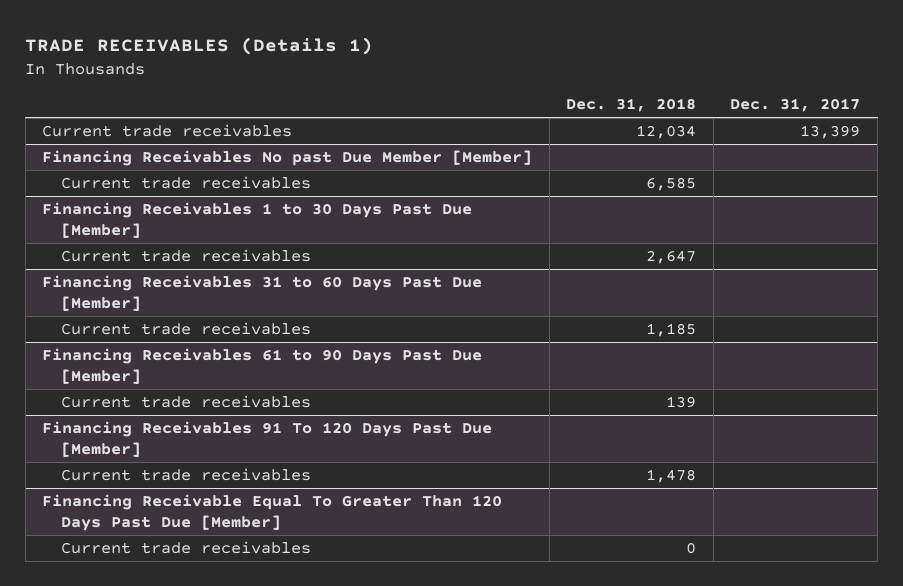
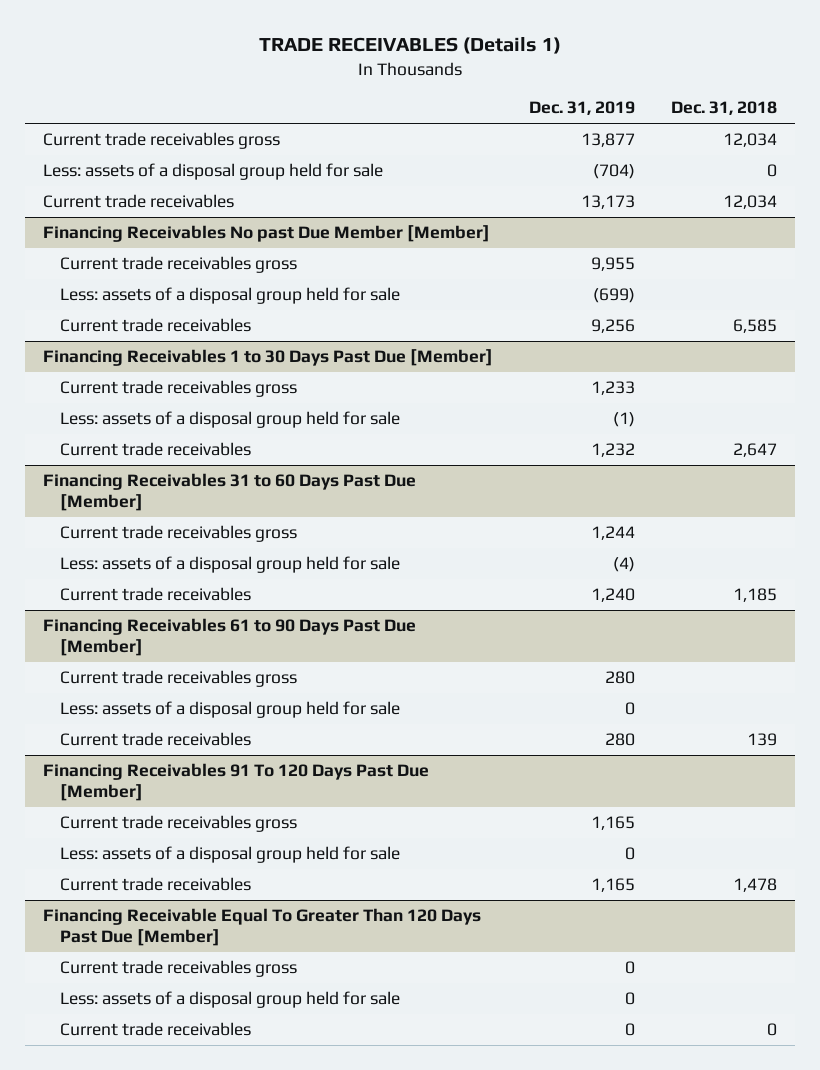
[730,98,861,113] Dec. 31, 2017 -> none
none -> [528,101,635,116] Dec. 31, 2019
none -> [42,132,280,150] Current trade receivables gross
none -> [42,163,383,181] Less: assets of a disposal group held for sale
none -> [60,256,298,274] Current trade receivables gross
none -> [60,287,401,305] Less: assets of a disposal group held for sale
none -> [60,380,298,398] Current trade receivables gross
none -> [60,411,401,429] Less: assets of a disposal group held for sale
none -> [60,525,298,543] Current trade receivables gross
none -> [60,556,401,574] Less: assets of a disposal group held for sale
none -> [60,670,298,688] Current trade receivables gross
none -> [60,701,401,719] Less: assets of a disposal group held for sale
none -> [60,815,298,833] Current trade receivables gross
none -> [60,846,401,864] Less: assets of a disposal group held for sale
none -> [60,960,298,978] Current trade receivables gross
none -> [60,991,401,1009] Less: assets of a disposal group held for sale

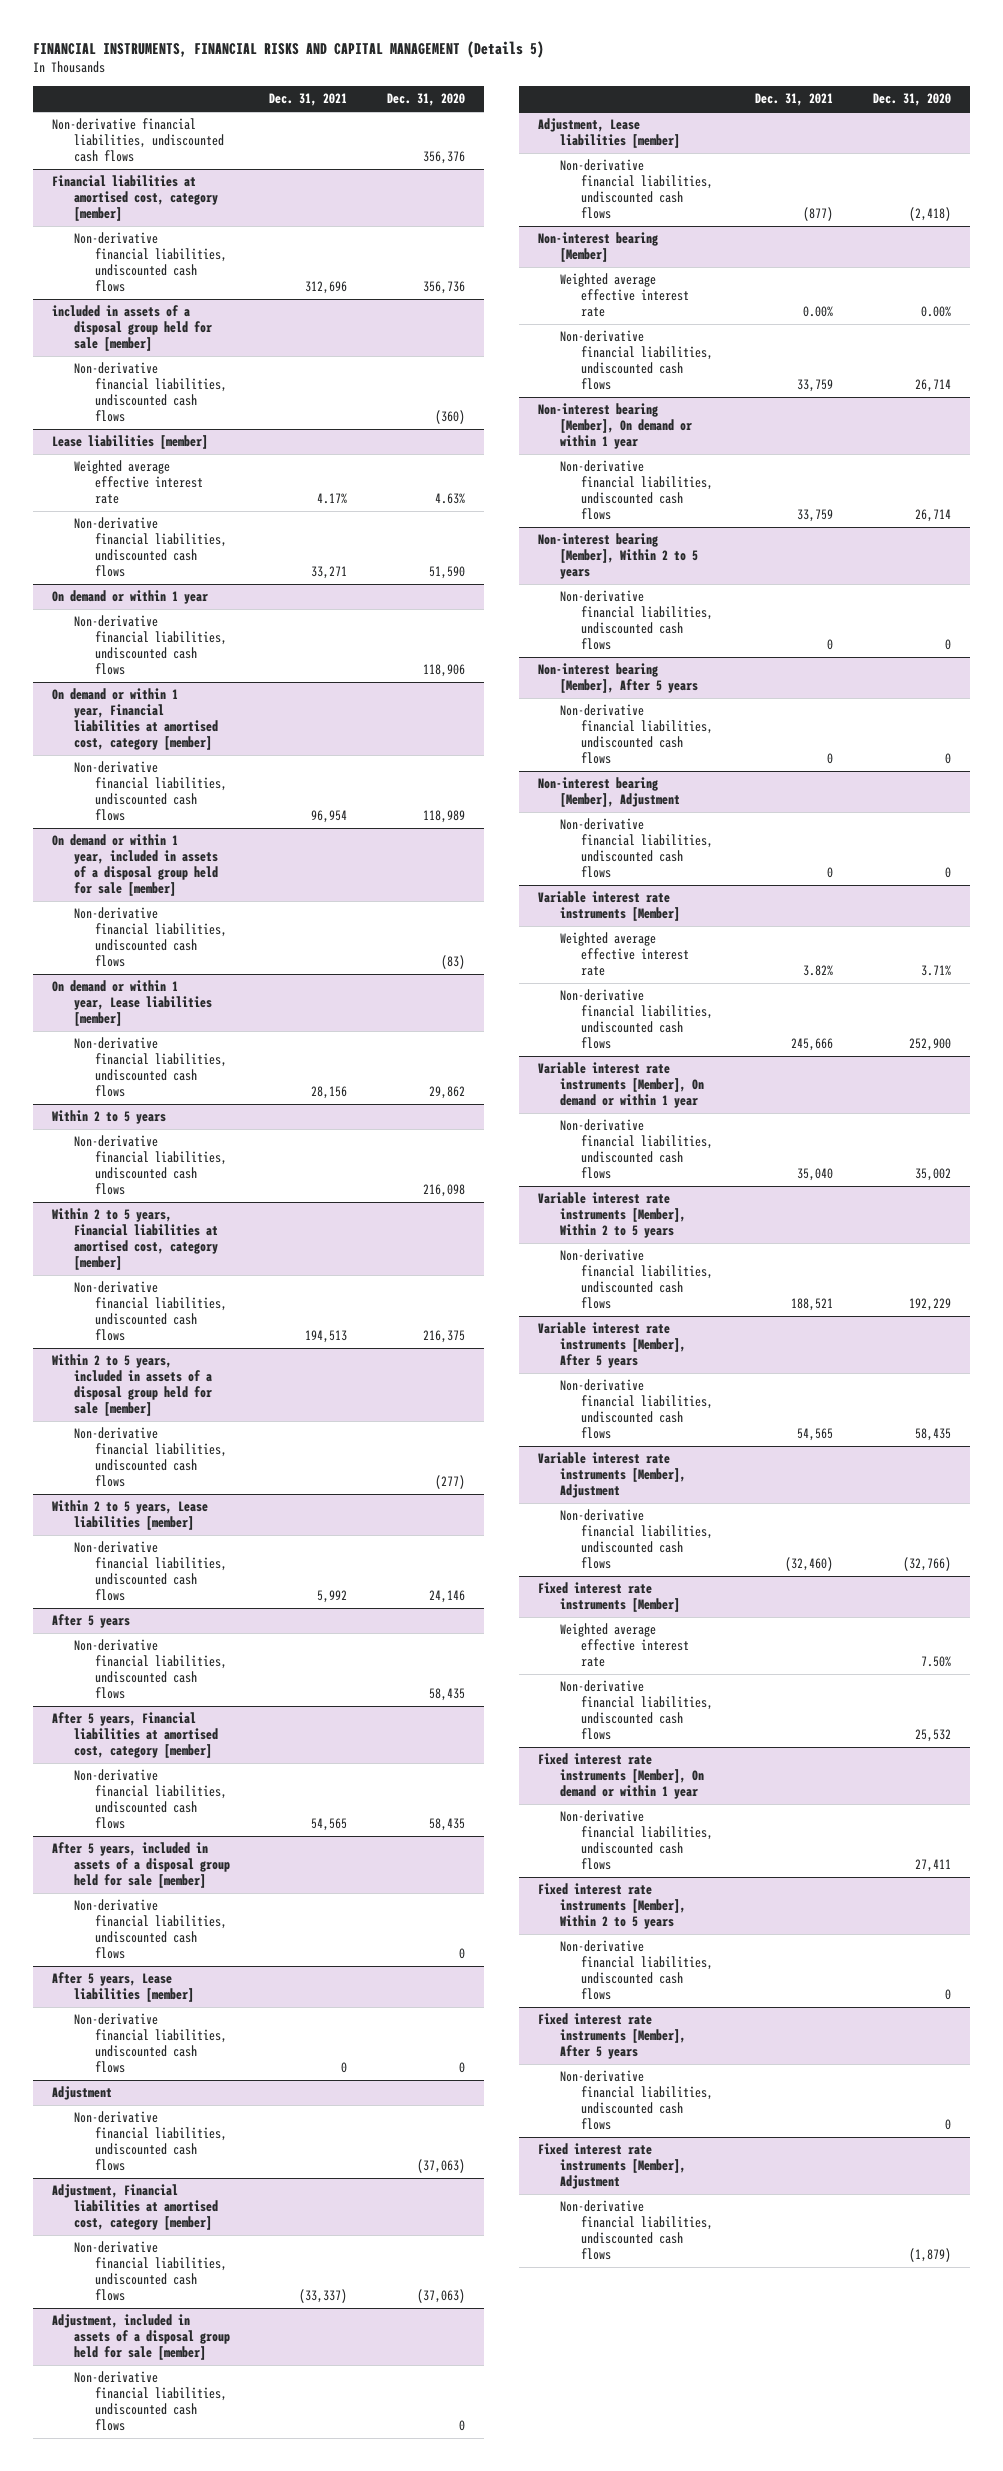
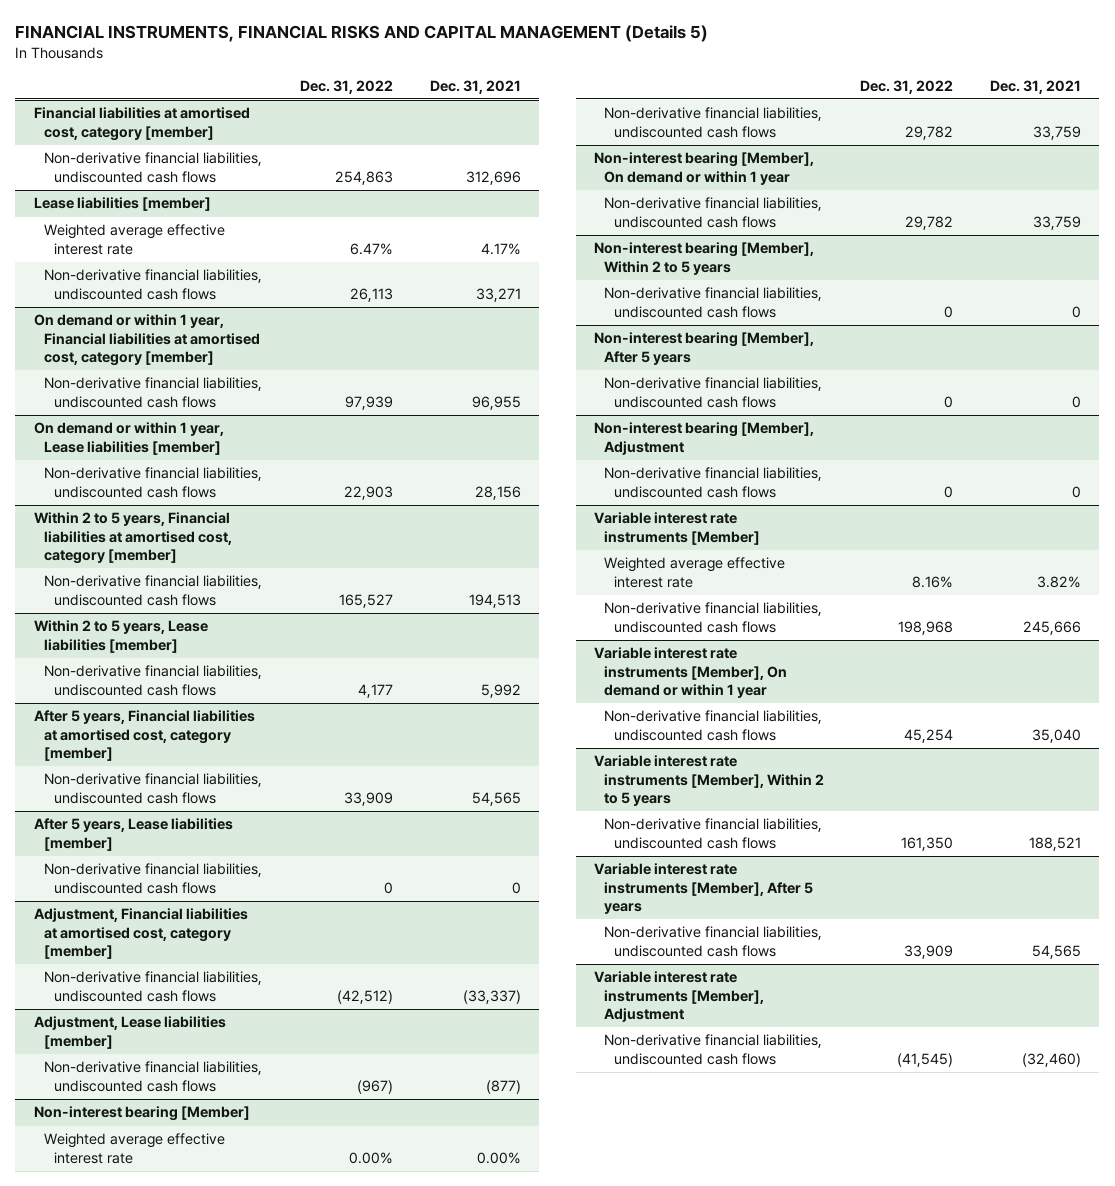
[386,93,465,107] Dec. 31, 2020 -> none
none -> [300,79,394,94] Dec. 31, 2022
[52,118,224,163] Non-derivative financial liabilities, undiscounted cash flows -> none
[52,305,212,352] included in assets of a disposal group held for sale [member] -> none
[73,362,228,423] Non-derivative financial liabilities, undiscounted cash flows -> none
[52,590,209,605] On demand or within 1 year -> none
[73,615,228,676] Non-derivative financial liabilities, undiscounted cash flows -> none
[52,834,218,897] On demand or within 1 year, included in assets of a disposal group held for sale [member] -> none
[73,907,228,968] Non-derivative financial liabilities, undiscounted cash flows -> none
[311,810,348,824] 96,954 -> [471,395,521,410] 96,955
[52,1110,167,1125] Within 2 to 5 years -> none
[73,1135,228,1196] Non-derivative financial liabilities, undiscounted cash flows -> none
[52,1354,212,1417] Within 2 to 5 years, included in assets of a disposal group held for sale [member] -> none
[73,1427,228,1488] Non-derivative financial liabilities, undiscounted cash flows -> none
[52,1614,131,1629] After 5 years -> none
[73,1639,228,1700] Non-derivative financial liabilities, undiscounted cash flows -> none
[52,1842,230,1889] After 5 years, included in assets of a disposal group held for sale [member] -> none
[73,1899,228,1960] Non-derivative financial liabilities, undiscounted cash flows -> none
[52,2086,113,2101] Adjustment -> none
[73,2111,228,2172] Non-derivative financial liabilities, undiscounted cash flows -> none
[52,2314,230,2361] Adjustment, included in assets of a disposal group held for sale [member] -> none
[73,2371,228,2432] Non-derivative financial liabilities, undiscounted cash flows -> none
[538,1582,680,1613] Fixed interest rate instruments [Member] -> none
[559,1623,690,1668] Weighted average effective interest rate -> none
[559,1680,714,1741] Non-derivative financial liabilities, undiscounted cash flows -> none
[538,1753,704,1800] Fixed interest rate instruments [Member], On demand or within 1 year -> none
[559,1810,714,1871] Non-derivative financial liabilities, undiscounted cash flows -> none
[538,1883,686,1930] Fixed interest rate instruments [Member], Within 2 to 5 years -> none
[559,1940,714,2001] Non-derivative financial liabilities, undiscounted cash flows -> none
[538,2013,686,2060] Fixed interest rate instruments [Member], After 5 years -> none
[559,2070,714,2131] Non-derivative financial liabilities, undiscounted cash flows -> none
[538,2143,686,2190] Fixed interest rate instruments [Member], Adjustment -> none
[559,2200,714,2261] Non-derivative financial liabilities, undiscounted cash flows -> none

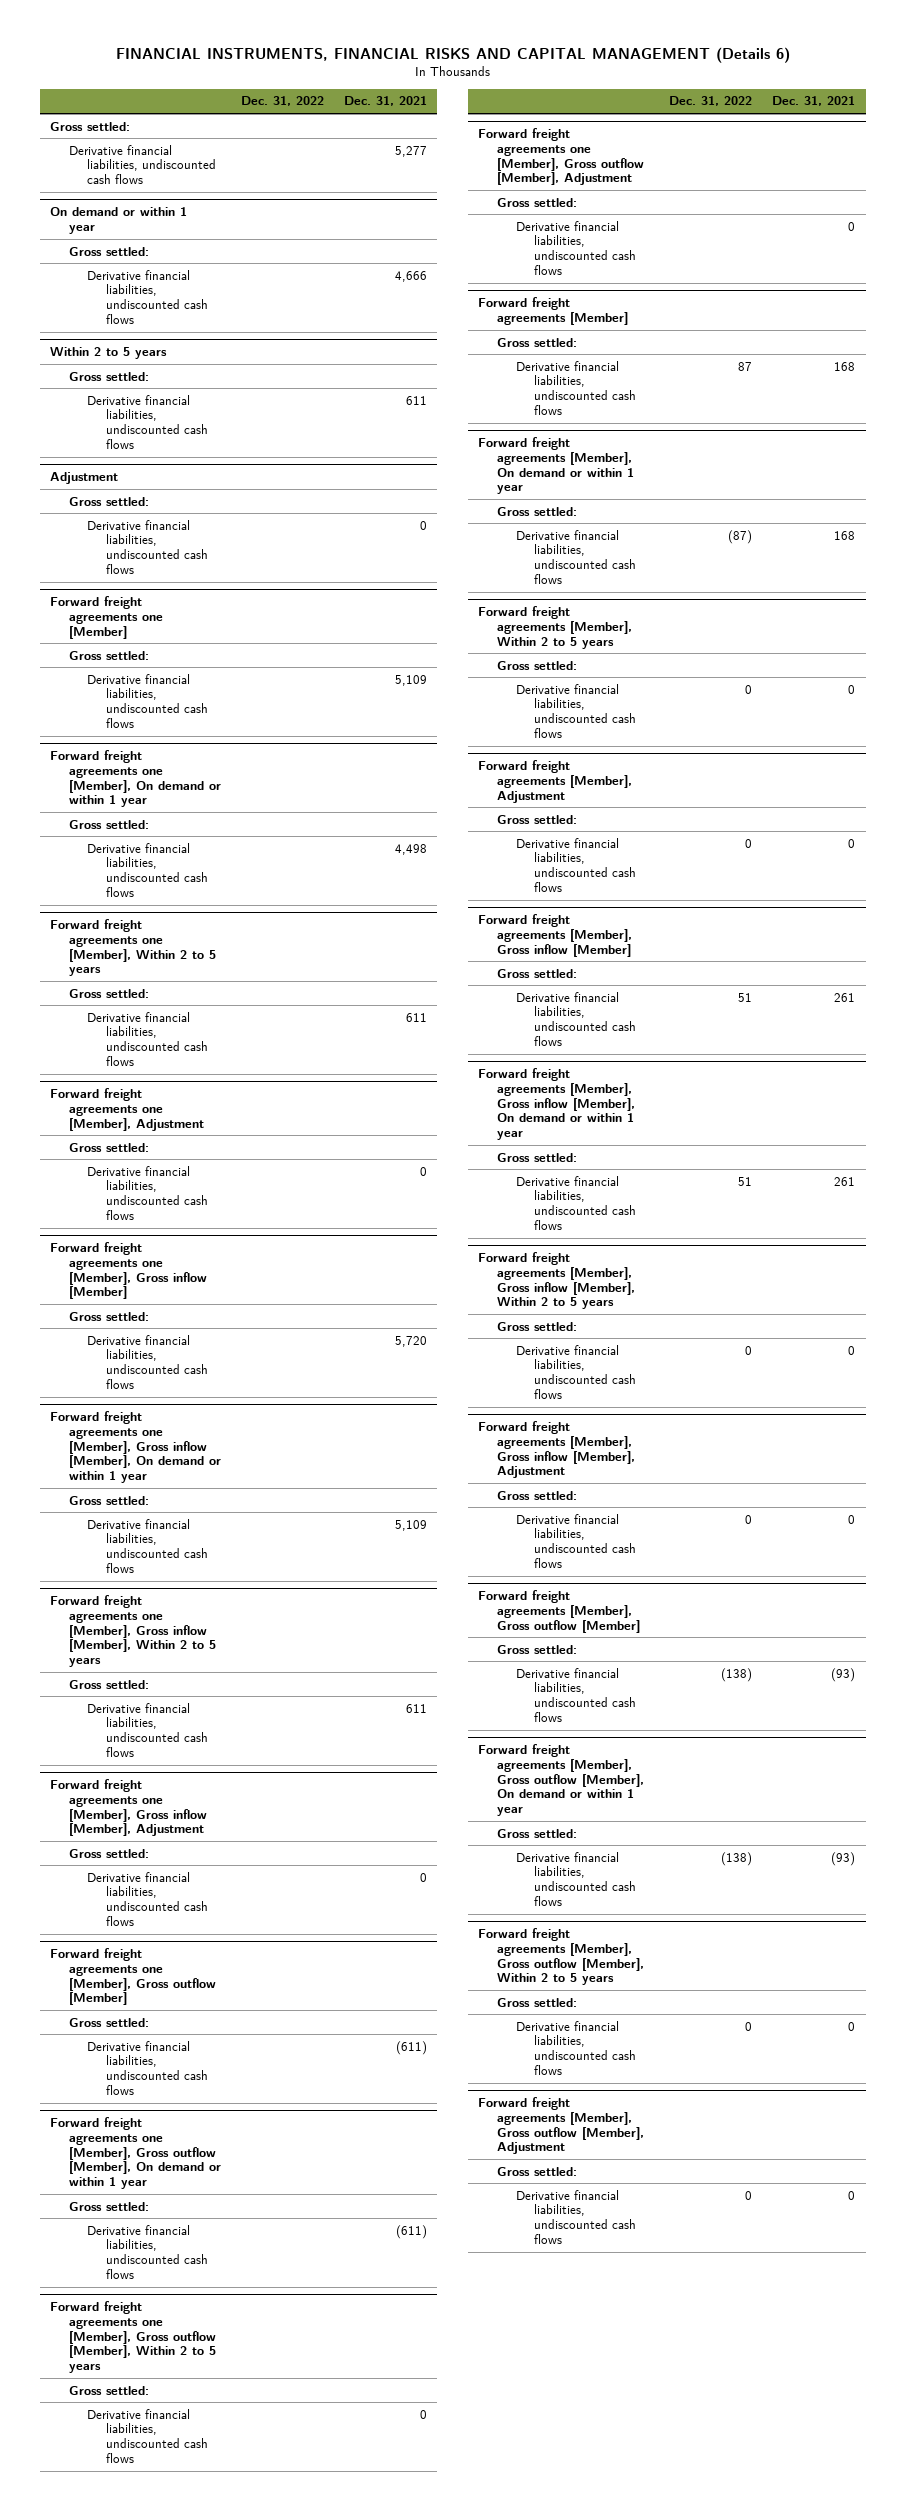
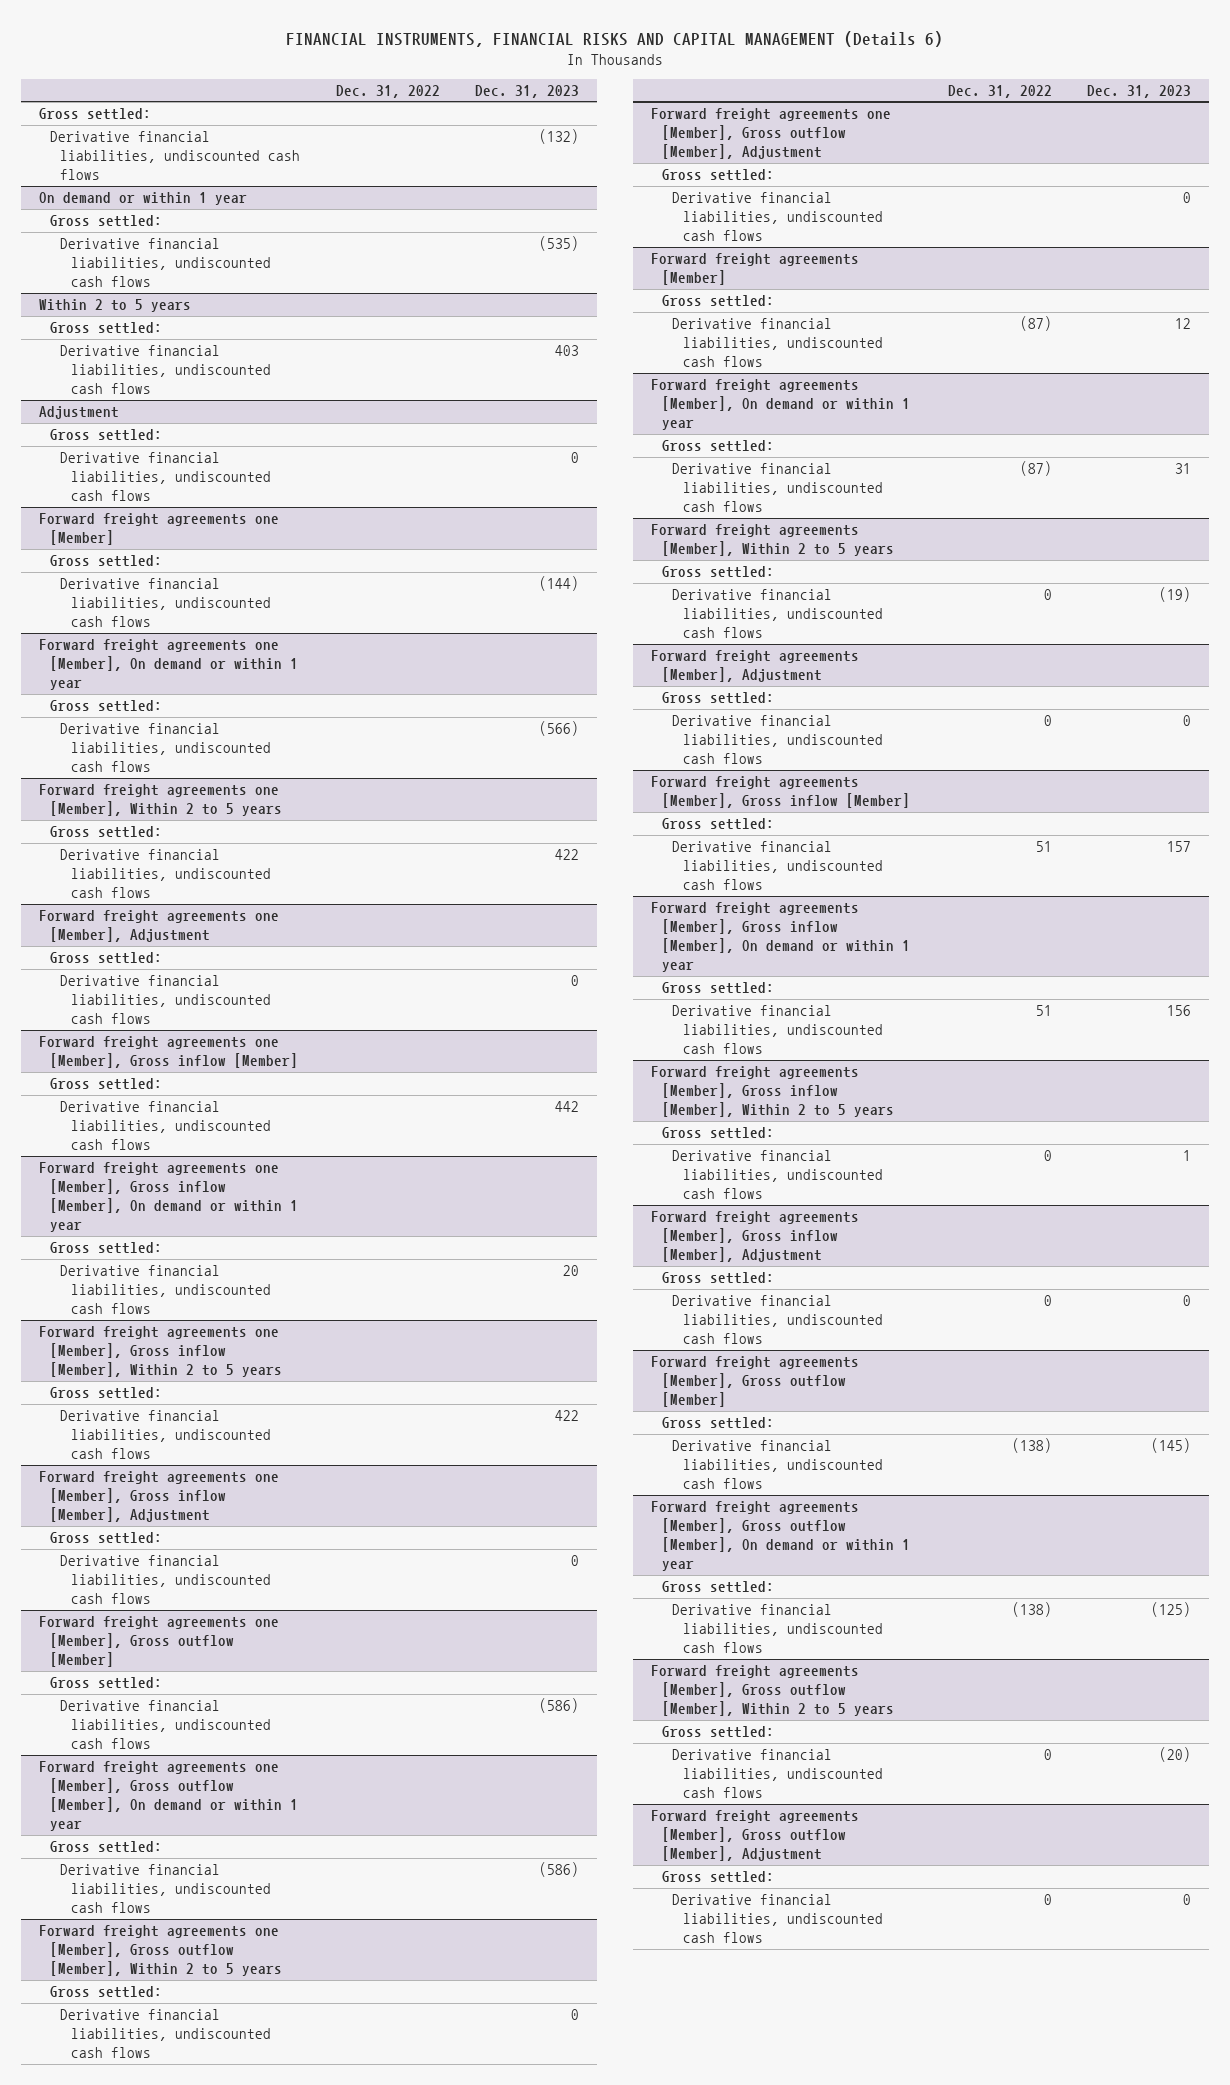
[343,96,427,107] Dec. 31, 2021 -> none
none -> [475,84,580,98] Dec. 31, 2023
[738,361,753,371] 87 -> [1019,316,1052,332] (87)

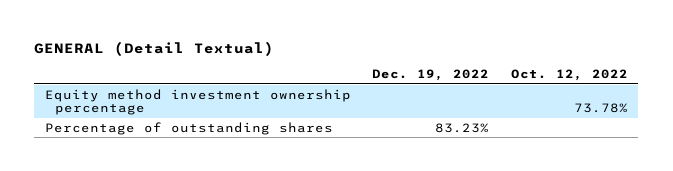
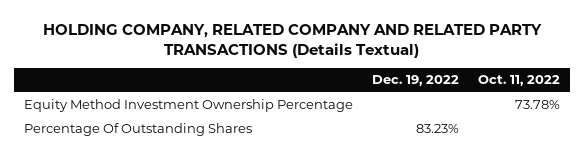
[34,40,275,56] GENERAL (Detail Textual) -> [43,23,543,58] HOLDING COMPANY, RELATED COMPANY AND RELATED PARTY TRANSACTIONS (Details Textual)
[510,69,628,82] Oct. 12, 2022 -> none
none -> [478,75,561,87] Oct. 11, 2022
[44,88,351,116] Equity method investment ownership percentage -> [23,99,353,113] Equity Method Investment Ownership Percentage
[44,121,333,135] Percentage of outstanding shares -> [23,123,252,137] Percentage Of Outstanding Shares

